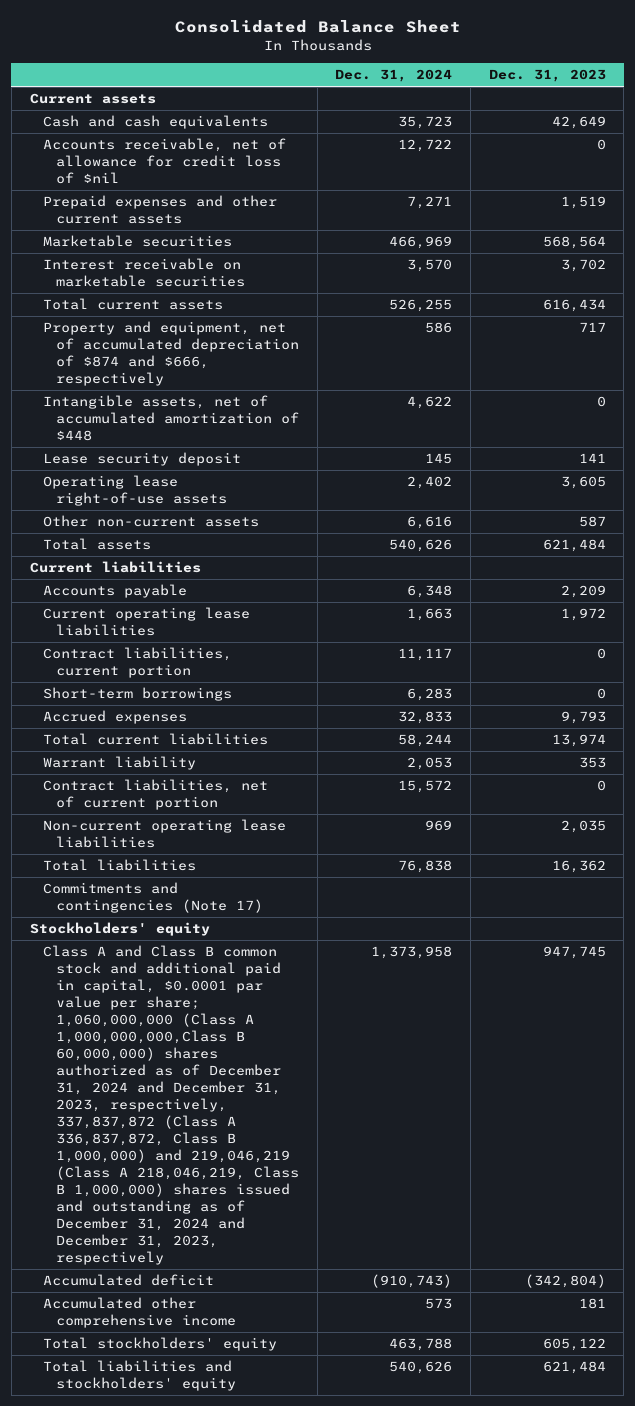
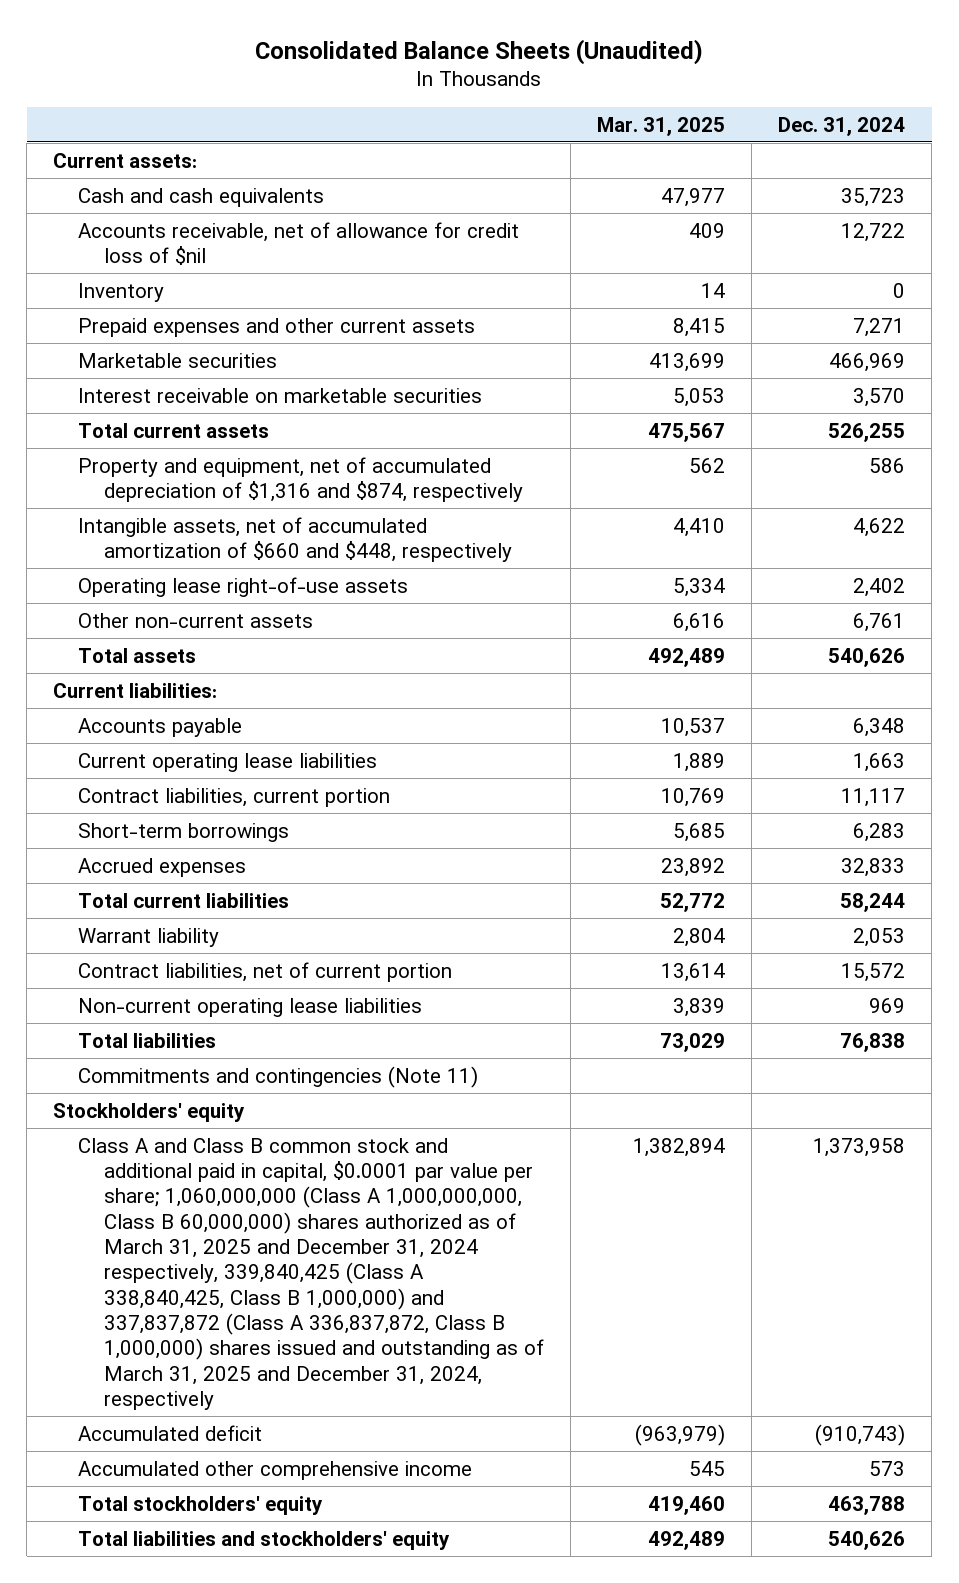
[174,19,461,33] Consolidated Balance Sheet -> [255,38,704,65] Consolidated Balance Sheets (Unaudited)
[488,69,606,83] Dec. 31, 2023 -> none
none -> [596,116,725,136] Mar. 31, 2025
[29,93,156,105] Current assets -> [53,152,198,168] Current assets:
none -> [78,282,165,302] Inventory
[42,452,241,467] Lease security deposit -> none
[42,321,299,387] Property and equipment, net of accumulated depreciation of $874 and $666, respectively -> [78,456,523,502] Property and equipment, net of accumulated depreciation of $1,316 and $874, respectively
[42,395,299,442] Intangible assets, net of accumulated amortization of $448 -> [78,516,512,562] Intangible assets, net of accumulated amortization of $660 and $448, respectively
[407,516,453,530] 6,616 -> [853,612,906,632] 6,761
[29,561,201,574] Current liabilities -> [53,682,218,698] Current liabilities:
[42,882,263,914] Commitments and contingencies (Note 17) -> [78,1065,479,1088] Commitments and contingencies (Note 11)
[42,945,299,1266] Class A and Class B common stock and additional paid in capital, $0.0001 par value per share; 1,060,000,000 (Class A 1,000,000,000,Class B 60,000,000) shares authorized as of December 31, 2024 and December 31, 2023, respectively, 337,837,872 (Class A 336,837,872, Class B 1,000,000) and 219,046,219 (Class A 218,046,219, Class B 1,000,000) shares issued and outstanding as of December 31, 2024 and December 31, 2023, respectively -> [78,1137,544,1411] Class A and Class B common stock and additional paid in capital, $0.0001 par value per share; 1,060,000,000 (Class A 1,000,000,000, Class B 60,000,000) shares authorized as of March 31, 2025 and December 31, 2024 respectively, 339,840,425 (Class A 338,840,425, Class B 1,000,000) and 337,837,872 (Class A 336,837,872, Class B 1,000,000) shares issued and outstanding as of March 31, 2025 and December 31, 2024, respectively

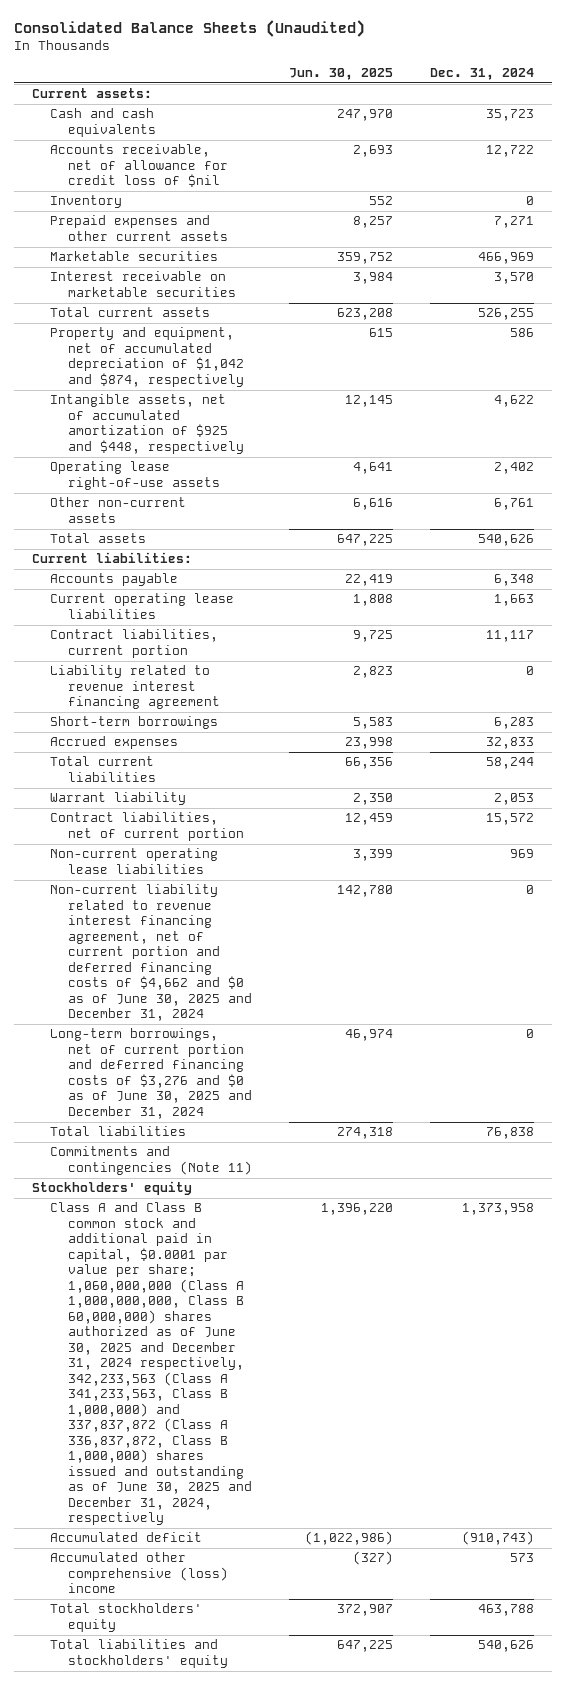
[596,116,725,136] Mar. 31, 2025 -> none
none -> [288,68,393,81] Jun. 30, 2025
[78,456,523,502] Property and equipment, net of accumulated depreciation of $1,316 and $874, respectively -> [49,327,244,387] Property and equipment, net of accumulated depreciation of $1,042 and $874, respectively
[78,516,512,562] Intangible assets, net of accumulated amortization of $660 and $448, respectively -> [49,394,244,454] Intangible assets, net of accumulated amortization of $925 and $448, respectively
none -> [49,665,220,710] Liability related to revenue interest financing agreement
none -> [49,884,252,1022] Non-current liability related to revenue interest financing agreement, net of current portion and deferred financing costs of $4,662 and $0 as of June 30, 2025 and December 31, 2024
none -> [49,1028,252,1119] Long-term borrowings, net of current portion and deferred financing costs of $3,276 and $0 as of June 30, 2025 and December 31, 2024
[78,1137,544,1411] Class A and Class B common stock and additional paid in capital, $0.0001 par value per share; 1,060,000,000 (Class A 1,000,000,000, Class B 60,000,000) shares authorized as of March 31, 2025 and December 31, 2024 respectively, 339,840,425 (Class A 338,840,425, Class B 1,000,000) and 337,837,872 (Class A 336,837,872, Class B 1,000,000) shares issued and outstanding as of March 31, 2025 and December 31, 2024, respectively -> [49,1202,252,1526] Class A and Class B common stock and additional paid in capital, $0.0001 par value per share; 1,060,000,000 (Class A 1,000,000,000, Class B 60,000,000) shares authorized as of June 30, 2025 and December 31, 2024 respectively, 342,233,563 (Class A 341,233,563, Class B 1,000,000) and 337,837,872 (Class A 336,837,872, Class B 1,000,000) shares issued and outstanding as of June 30, 2025 and December 31, 2024, respectively
[78,1460,473,1480] Accumulated other comprehensive income -> [49,1552,228,1594] Accumulated other comprehensive (loss) income

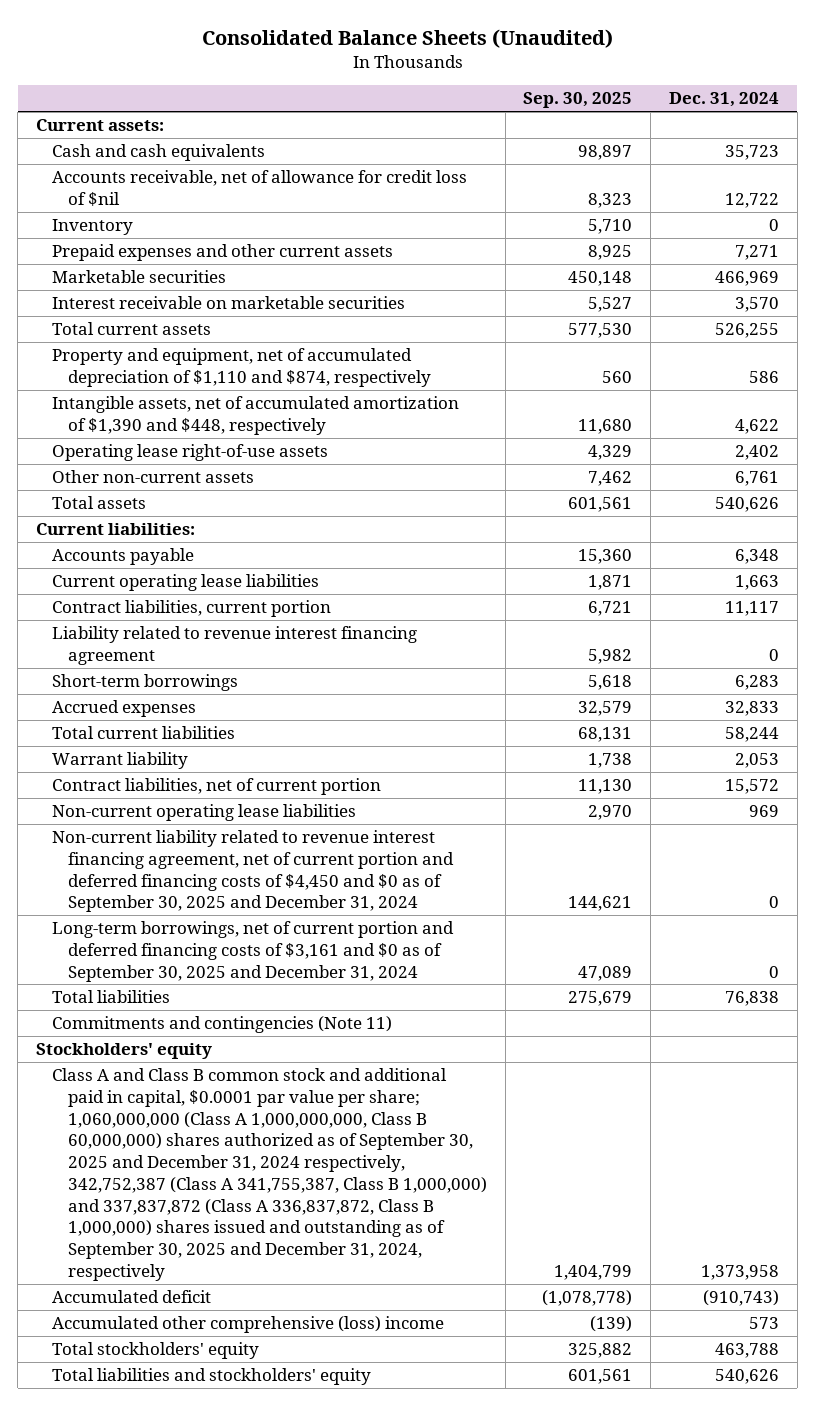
[288,68,393,81] Jun. 30, 2025 -> none
none -> [523,92,633,109] Sep. 30, 2025
[49,327,244,387] Property and equipment, net of accumulated depreciation of $1,042 and $874, respectively -> [51,348,431,387] Property and equipment, net of accumulated depreciation of $1,110 and $874, respectively
[49,394,244,454] Intangible assets, net of accumulated amortization of $925 and $448, respectively -> [51,396,459,435] Intangible assets, net of accumulated amortization of $1,390 and $448, respectively
[49,884,252,1022] Non-current liability related to revenue interest financing agreement, net of current portion and deferred financing costs of $4,662 and $0 as of June 30, 2025 and December 31, 2024 -> [51,830,454,913] Non-current liability related to revenue interest financing agreement, net of current portion and deferred financing costs of $4,450 and $0 as of September 30, 2025 and December 31, 2024
[49,1028,252,1119] Long-term borrowings, net of current portion and deferred financing costs of $3,276 and $0 as of June 30, 2025 and December 31, 2024 -> [51,921,454,982] Long-term borrowings, net of current portion and deferred financing costs of $3,161 and $0 as of September 30, 2025 and December 31, 2024
[49,1202,252,1526] Class A and Class B common stock and additional paid in capital, $0.0001 par value per share; 1,060,000,000 (Class A 1,000,000,000, Class B 60,000,000) shares authorized as of June 30, 2025 and December 31, 2024 respectively, 342,233,563 (Class A 341,233,563, Class B 1,000,000) and 337,837,872 (Class A 336,837,872, Class B 1,000,000) shares issued and outstanding as of June 30, 2025 and December 31, 2024, respectively -> [51,1068,487,1281] Class A and Class B common stock and additional paid in capital, $0.0001 par value per share; 1,060,000,000 (Class A 1,000,000,000, Class B 60,000,000) shares authorized as of September 30, 2025 and December 31, 2024 respectively, 342,752,387 (Class A 341,755,387, Class B 1,000,000) and 337,837,872 (Class A 336,837,872, Class B 1,000,000) shares issued and outstanding as of September 30, 2025 and December 31, 2024, respectively

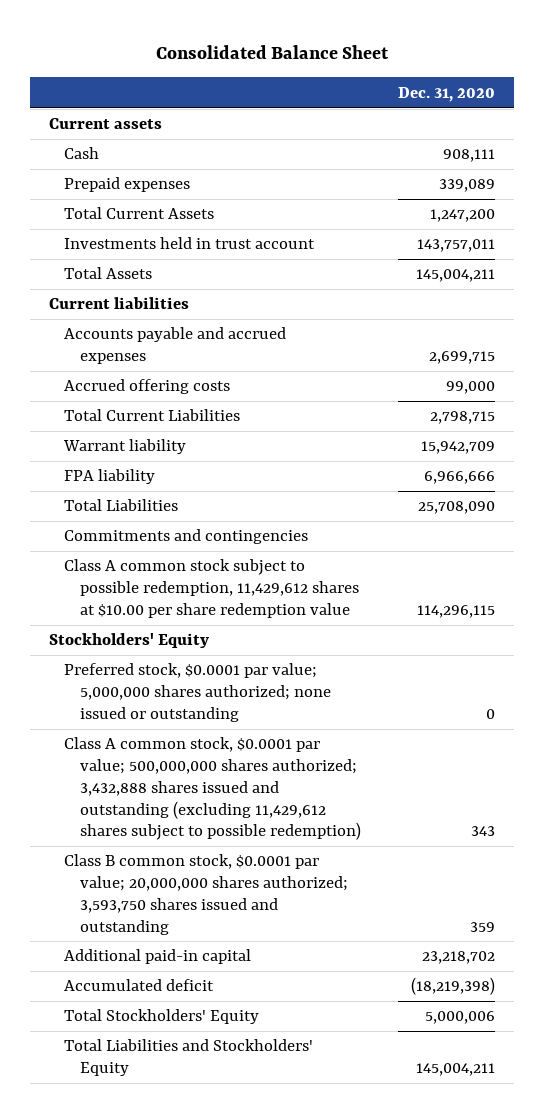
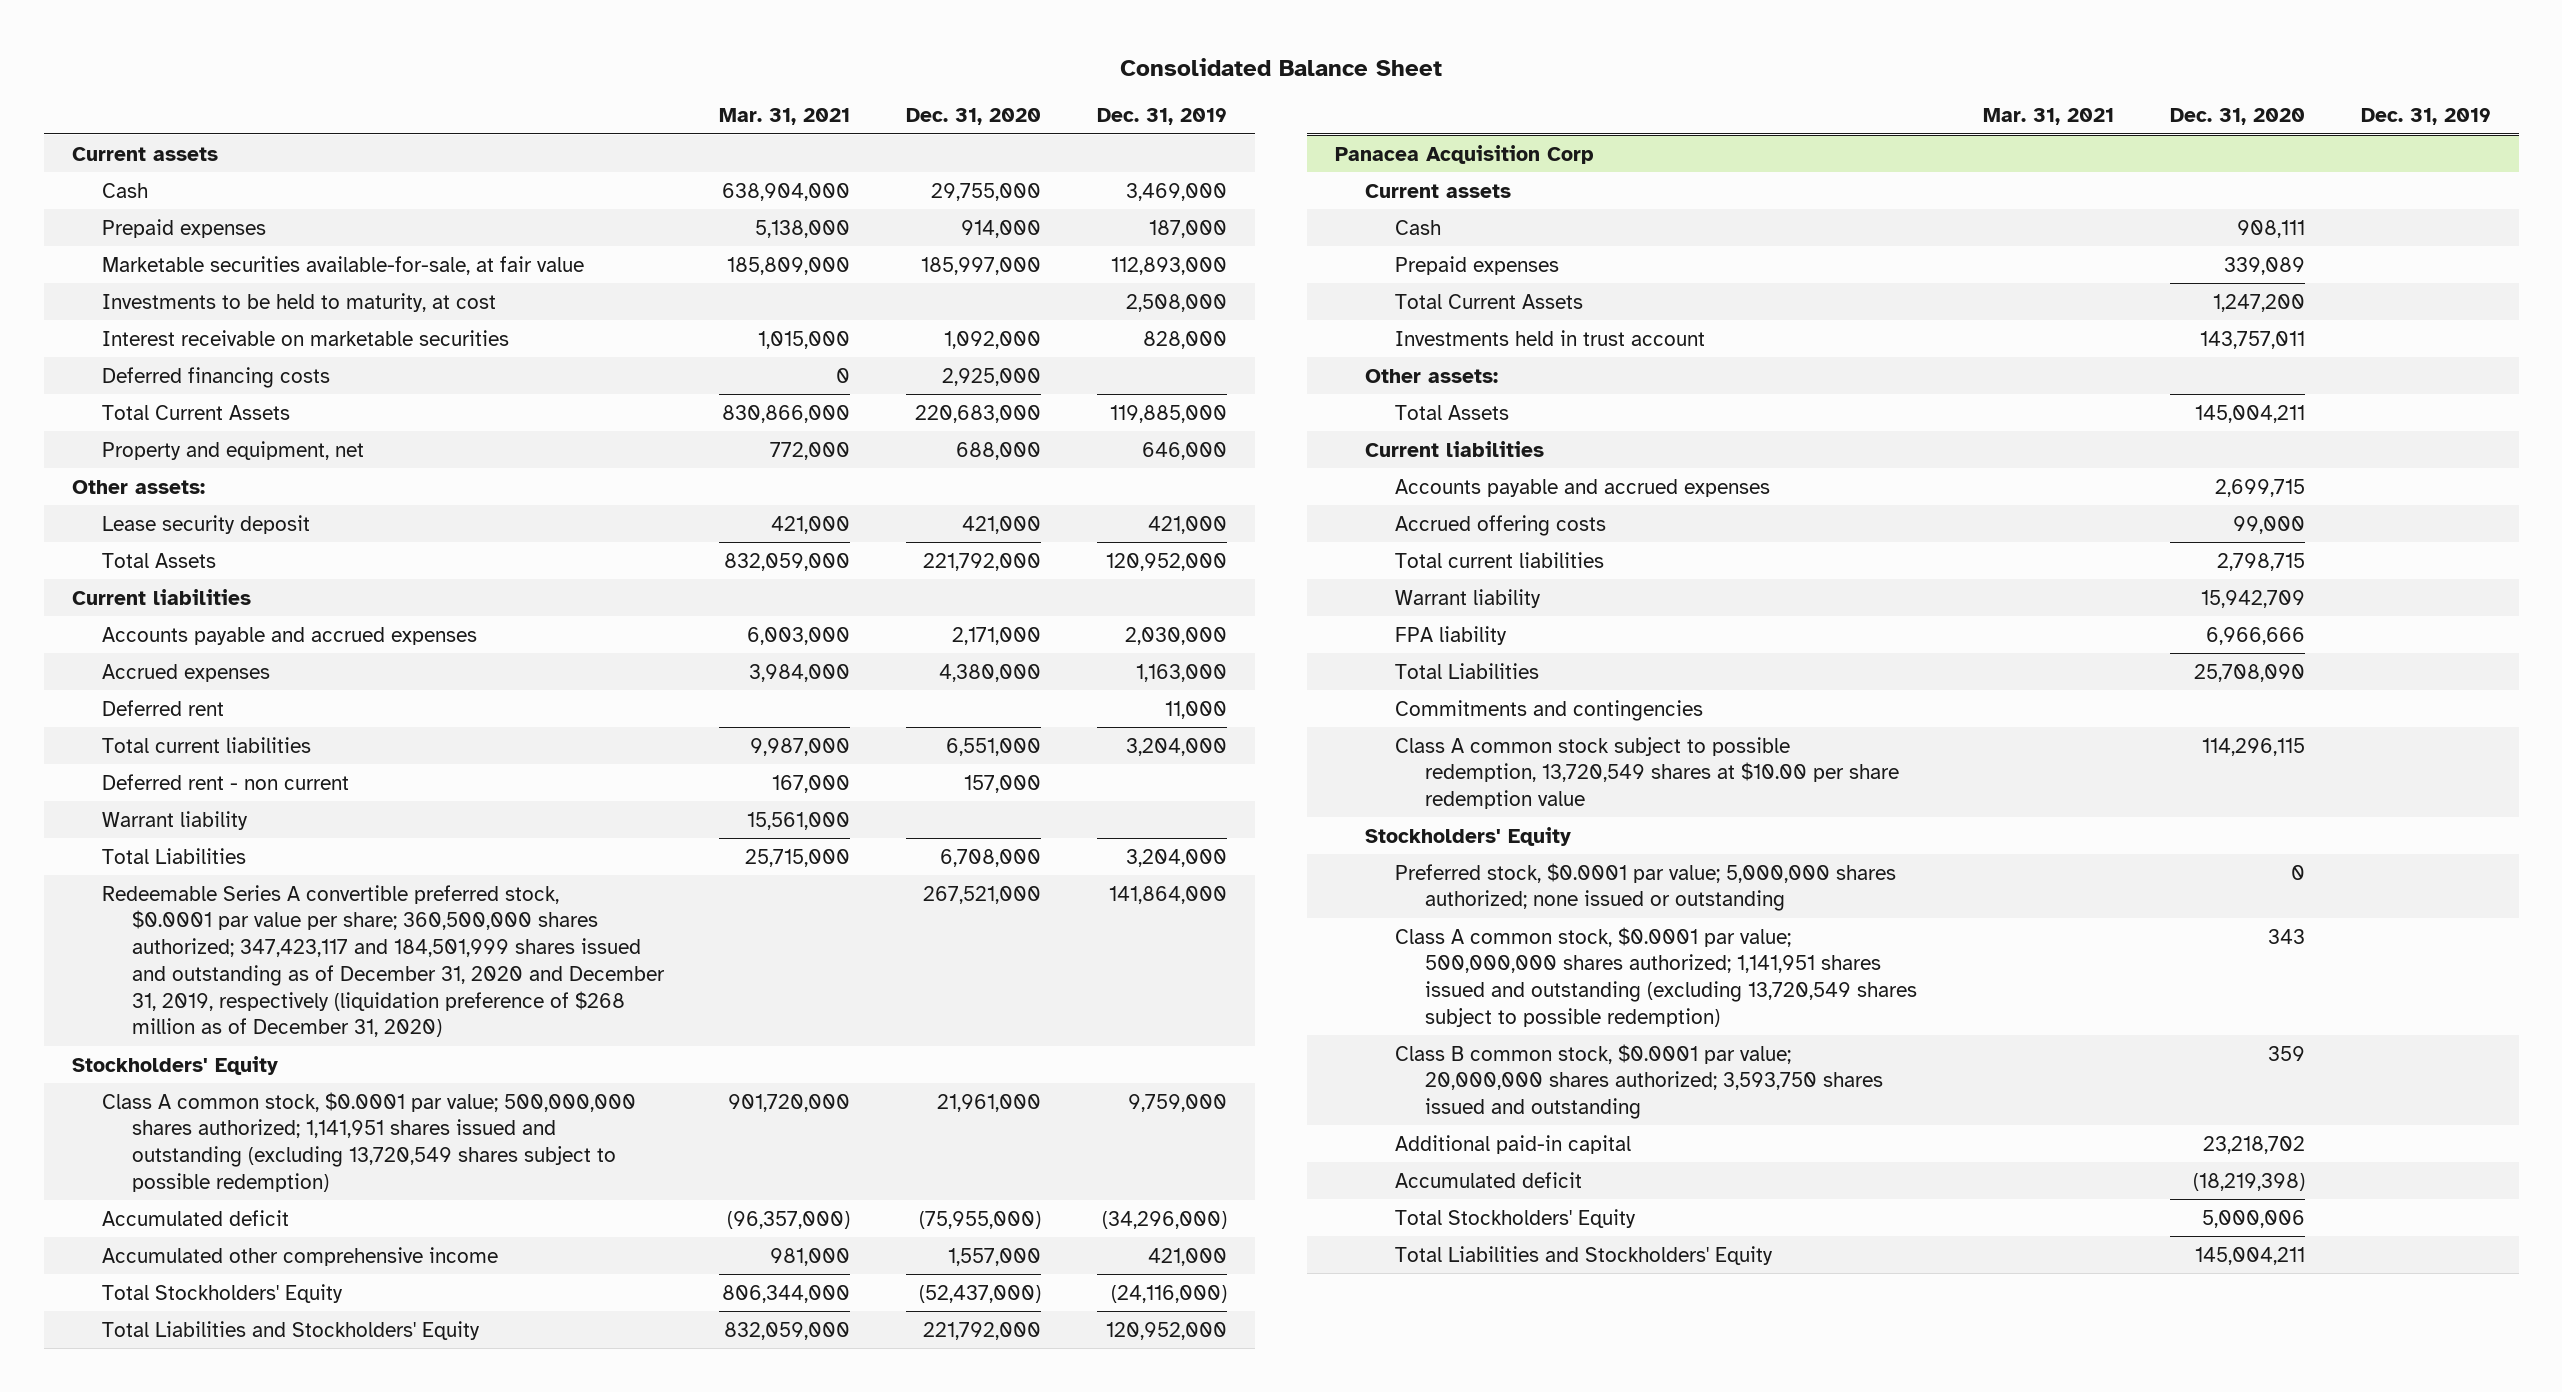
none -> [719,108,851,126] Mar. 31, 2021
none -> [1097,108,1228,126] Dec. 31, 2019
none -> [101,182,148,198] Cash
none -> [101,218,266,238] Prepaid expenses
none -> [101,255,584,275] Marketable securities available-for-sale, at fair value
none -> [101,292,496,312] Investments to be held to maturity, at cost
none -> [101,329,509,346] Interest receivable on marketable securities
none -> [101,366,330,388] Deferred financing costs
none -> [101,404,290,420] Total Current Assets
none -> [101,440,364,460] Property and equipment, net
none -> [71,479,205,494] Other assets:
none -> [101,514,310,534] Lease security deposit
none -> [101,552,216,568] Total Assets
none -> [71,588,251,605] Current liabilities
none -> [101,626,477,645] Accounts payable and accrued expenses
none -> [101,663,270,682] Accrued expenses
none -> [101,699,224,716] Deferred rent
none -> [101,736,311,753] Total current liabilities
none -> [101,773,349,790] Deferred rent - non current
none -> [101,810,248,830] Warrant liability
none -> [101,847,246,864] Total Liabilities
none -> [101,884,665,1038] Redeemable Series A convertible preferred stock, $0.0001 par value per share; 360,500,000 shares authorized; 347,423,117 and 184,501,999 shares issued and outstanding as of December 31, 2020 and December 31, 2019, respectively (liquidation preference of $268 million as of December 31, 2020)
none -> [71,1055,278,1075] Stockholders' Equity
none -> [101,1091,636,1192] Class A common stock, $0.0001 par value; 500,000,000 shares authorized; 1,141,951 shares issued and outstanding (excluding 13,720,549 shares subject to possible redemption)
none -> [101,1209,289,1226] Accumulated deficit
none -> [101,1246,498,1266] Accumulated other comprehensive income
none -> [101,1283,343,1303] Total Stockholders' Equity
none -> [101,1320,480,1340] Total Liabilities and Stockholders' Equity
none -> [1335,144,1595,164] Panacea Acquisition Corp
none -> [1365,183,1512,198] Current assets
none -> [1365,368,1499,383] Other assets:
[64,409,241,422] Total Current Liabilities -> [1395,551,1605,568] Total current liabilities
[64,559,359,618] Class A common stock subject to possible redemption, 11,429,612 shares at $10.00 per share redemption value -> [1395,736,1900,810] Class A common stock subject to possible redemption, 13,720,549 shares at $10.00 per share redemption value
[64,737,361,841] Class A common stock, $0.0001 par value; 500,000,000 shares authorized; 3,432,888 shares issued and outstanding (excluding 11,429,612 shares subject to possible redemption) -> [1395,926,1918,1027] Class A common stock, $0.0001 par value; 500,000,000 shares authorized; 1,141,951 shares issued and outstanding (excluding 13,720,549 shares subject to possible redemption)

